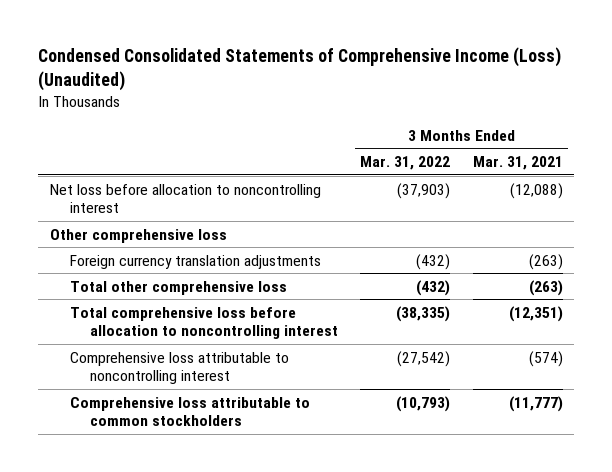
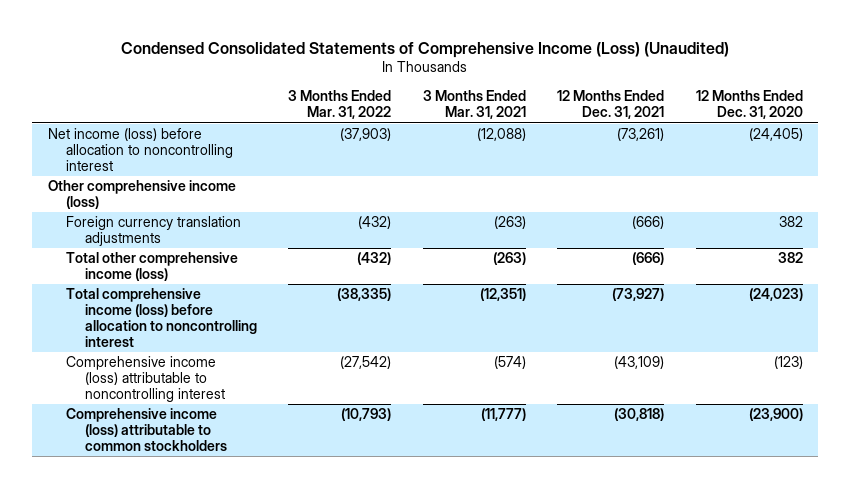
none -> [557,90,665,120] 12 Months Ended Dec. 31, 2021
none -> [695,90,803,120] 12 Months Ended Dec. 31, 2020
[49,183,321,214] Net loss before allocation to noncontrolling interest -> [47,128,234,172] Net income (loss) before allocation to noncontrolling interest
[49,228,227,243] Other comprehensive loss -> [47,180,236,210] Other comprehensive income (loss)
[69,280,287,295] Total other comprehensive loss -> [66,252,239,282] Total other comprehensive income (loss)
[69,306,339,340] Total comprehensive loss before allocation to noncontrolling interest -> [66,288,257,348] Total comprehensive income (loss) before allocation to noncontrolling interest
[69,351,289,385] Comprehensive loss attributable to noncontrolling interest -> [66,356,225,403] Comprehensive income (loss) attributable to noncontrolling interest
[69,396,310,427] Comprehensive loss attributable to common stockholders -> [66,408,227,452] Comprehensive income (loss) attributable to common stockholders

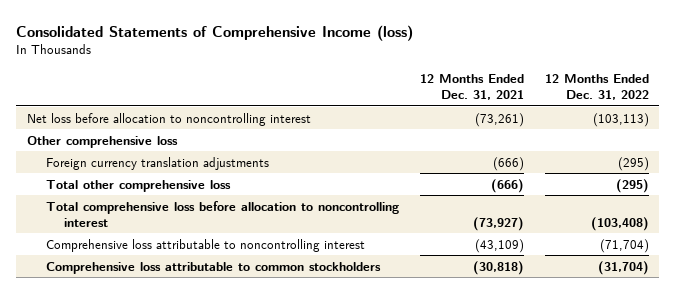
[121,41,730,58] Condensed Consolidated Statements of Comprehensive Income (Loss) (Unaudited) -> [16,24,414,41] Consolidated Statements of Comprehensive Income (loss)
[288,90,392,120] 3 Months Ended Mar. 31, 2022 -> none
[422,90,526,120] 3 Months Ended Mar. 31, 2021 -> none
[695,90,803,120] 12 Months Ended Dec. 31, 2020 -> none
none -> [544,74,649,101] 12 Months Ended Dec. 31, 2022
[47,128,234,172] Net income (loss) before allocation to noncontrolling interest -> [26,112,311,126] Net loss before allocation to noncontrolling interest
[47,180,236,210] Other comprehensive income (loss) -> [26,135,178,148] Other comprehensive loss
[66,252,239,282] Total other comprehensive income (loss) -> [45,179,231,192] Total other comprehensive loss
[66,288,257,348] Total comprehensive income (loss) before allocation to noncontrolling interest -> [45,200,399,227] Total comprehensive loss before allocation to noncontrolling interest
[66,356,225,403] Comprehensive income (loss) attributable to noncontrolling interest -> [45,238,365,252] Comprehensive loss attributable to noncontrolling interest
[66,408,227,452] Comprehensive income (loss) attributable to common stockholders -> [45,261,381,274] Comprehensive loss attributable to common stockholders

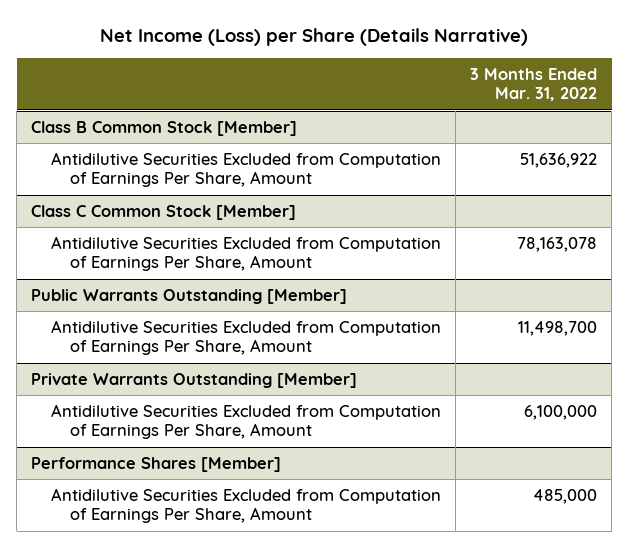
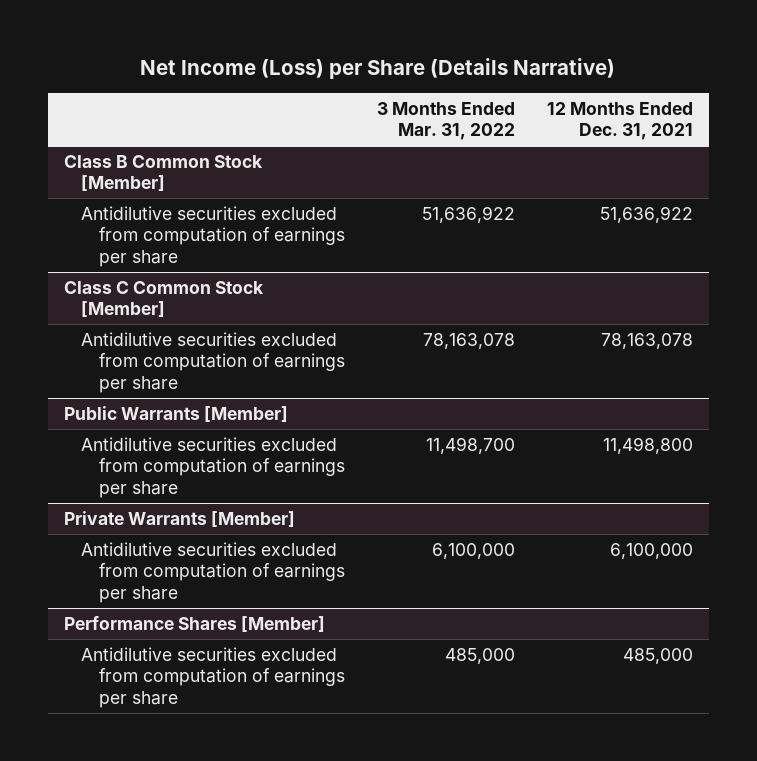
none -> [546,101,693,141] 12 Months Ended Dec. 31, 2021
[50,151,441,188] Antidilutive Securities Excluded from Computation of Earnings Per Share, Amount -> [81,205,346,267] Antidilutive securities excluded from computation of earnings per share
[50,235,441,272] Antidilutive Securities Excluded from Computation of Earnings Per Share, Amount -> [81,331,346,393] Antidilutive securities excluded from computation of earnings per share
[31,288,348,304] Public Warrants Outstanding [Member] -> [63,405,288,422] Public Warrants [Member]
[50,319,441,356] Antidilutive Securities Excluded from Computation of Earnings Per Share, Amount -> [81,436,346,498] Antidilutive securities excluded from computation of earnings per share
[31,372,358,388] Private Warrants Outstanding [Member] -> [63,510,295,527] Private Warrants [Member]
[50,403,441,440] Antidilutive Securities Excluded from Computation of Earnings Per Share, Amount -> [81,541,346,603] Antidilutive securities excluded from computation of earnings per share
[50,487,441,524] Antidilutive Securities Excluded from Computation of Earnings Per Share, Amount -> [81,646,346,708] Antidilutive securities excluded from computation of earnings per share

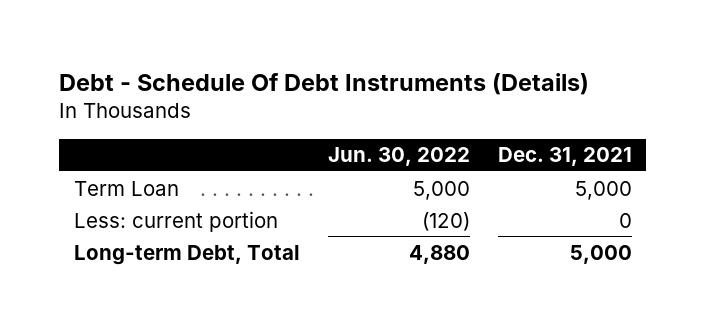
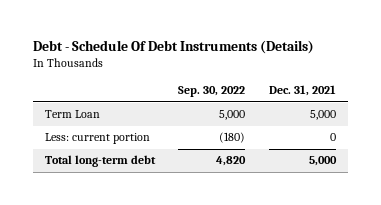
[327,147,470,167] Jun. 30, 2022 -> none
none -> [178,86,246,98] Sep. 30, 2022
[73,244,300,265] Long-term Debt, Total -> [44,155,156,168] Total long-term debt

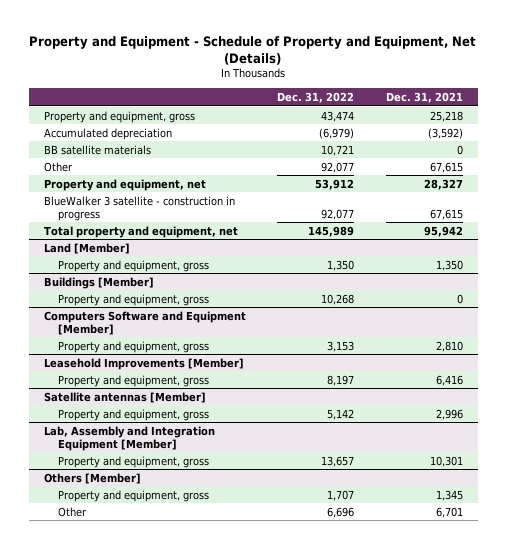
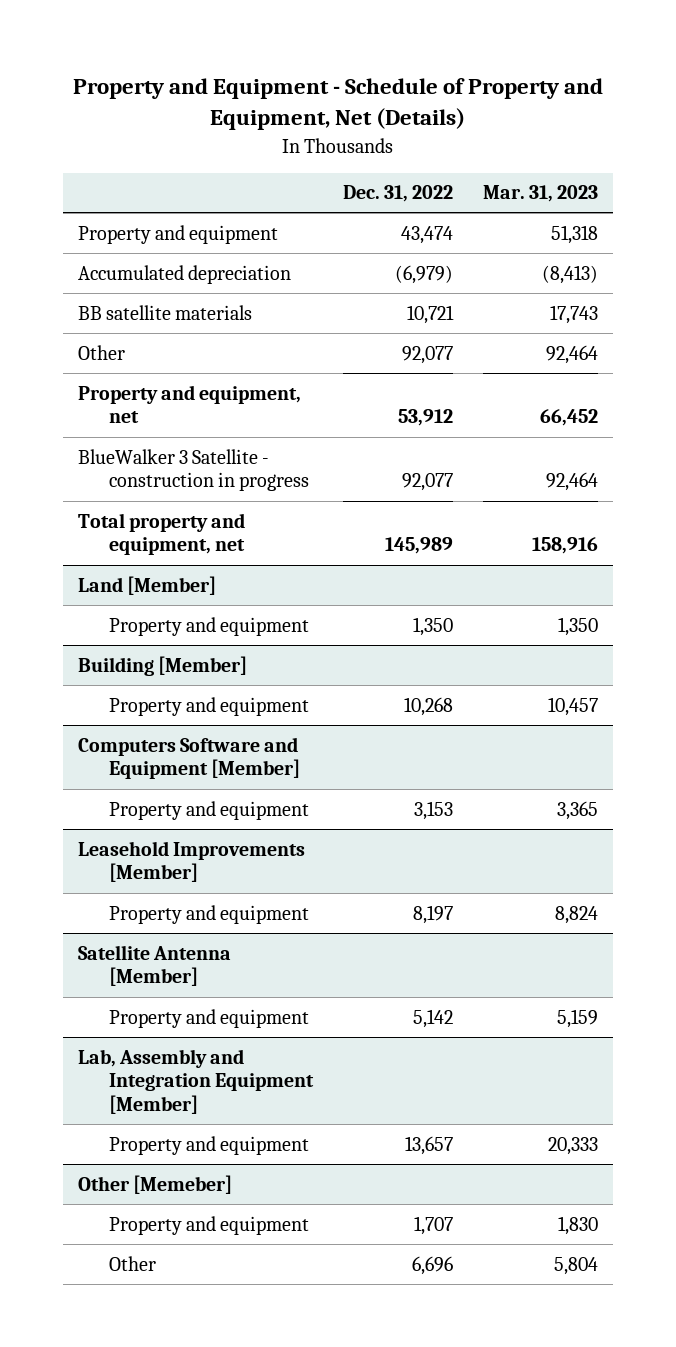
[385,92,463,104] Dec. 31, 2021 -> none
none -> [482,185,598,203] Mar. 31, 2023
[44,110,196,123] Property and equipment, gross -> [78,224,279,244] Property and equipment
[44,195,236,221] BlueWalker 3 satellite - construction in progress -> [78,448,309,492] BlueWalker 3 Satellite - construction in progress
[57,259,209,272] Property and equipment, gross -> [108,616,309,636] Property and equipment
[44,276,155,289] Buildings [Member] -> [78,655,248,676] Building [Member]
[57,293,209,306] Property and equipment, gross -> [108,696,309,716] Property and equipment
[57,340,209,353] Property and equipment, gross -> [108,800,309,820] Property and equipment
[57,374,209,387] Property and equipment, gross -> [108,904,309,924] Property and equipment
[44,391,207,403] Satellite antennas [Member] -> [78,944,232,987] Satellite Antenna [Member]
[57,408,209,421] Property and equipment, gross -> [108,1008,309,1028] Property and equipment
[57,455,209,468] Property and equipment, gross -> [108,1135,309,1155] Property and equipment
[44,472,142,484] Others [Member] -> [78,1174,233,1194] Other [Memeber]
[57,489,209,502] Property and equipment, gross -> [108,1215,309,1235] Property and equipment

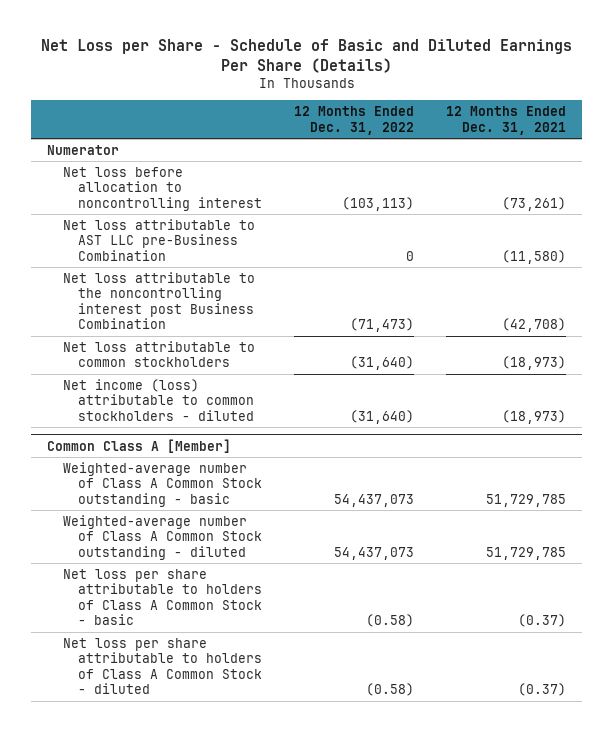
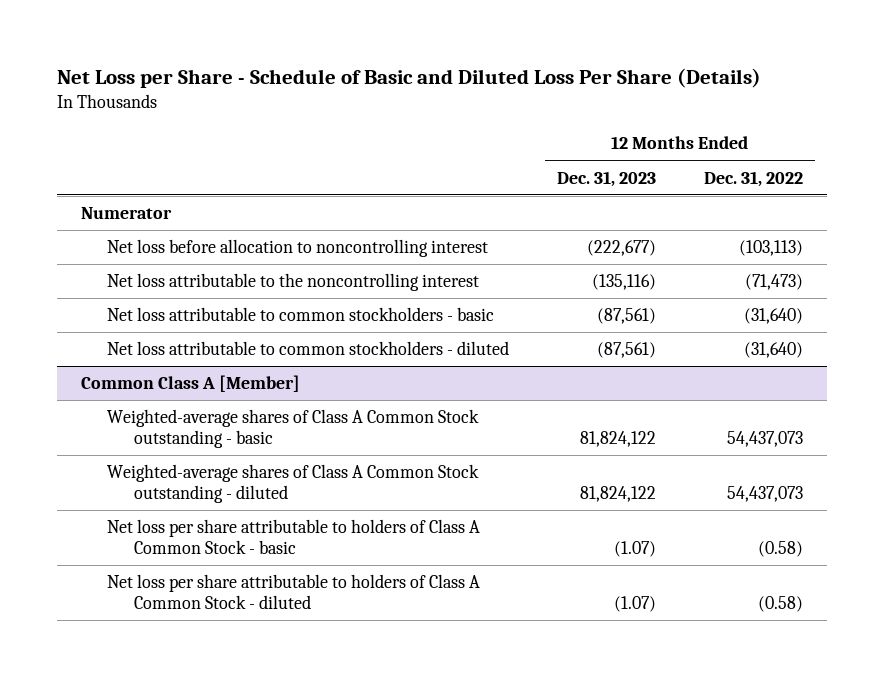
[40,38,572,73] Net Loss per Share - Schedule of Basic and Diluted Earnings Per Share (Details) -> [56,68,761,89] Net Loss per Share - Schedule of Basic and Diluted Loss Per Share (Details)
[446,106,567,135] 12 Months Ended Dec. 31, 2021 -> none
none -> [557,170,657,187] Dec. 31, 2023
[62,218,255,261] Net loss attributable to AST LLC pre-Business Combination -> none
[62,271,255,329] Net loss attributable to the noncontrolling interest post Business Combination -> [107,273,480,292] Net loss attributable to the noncontrolling interest
[62,340,255,368] Net loss attributable to common stockholders -> [107,307,495,322] Net loss attributable to common stockholders - basic
[62,378,255,421] Net income (loss) attributable to common stockholders - diluted -> [107,341,510,356] Net loss attributable to common stockholders - diluted
[62,461,263,507] Weighted-average number of Class A Common Stock outstanding - basic -> [107,409,480,449] Weighted-average shares of Class A Common Stock outstanding - basic
[62,514,263,560] Weighted-average number of Class A Common Stock outstanding - diluted -> [107,464,480,504] Weighted-average shares of Class A Common Stock outstanding - diluted

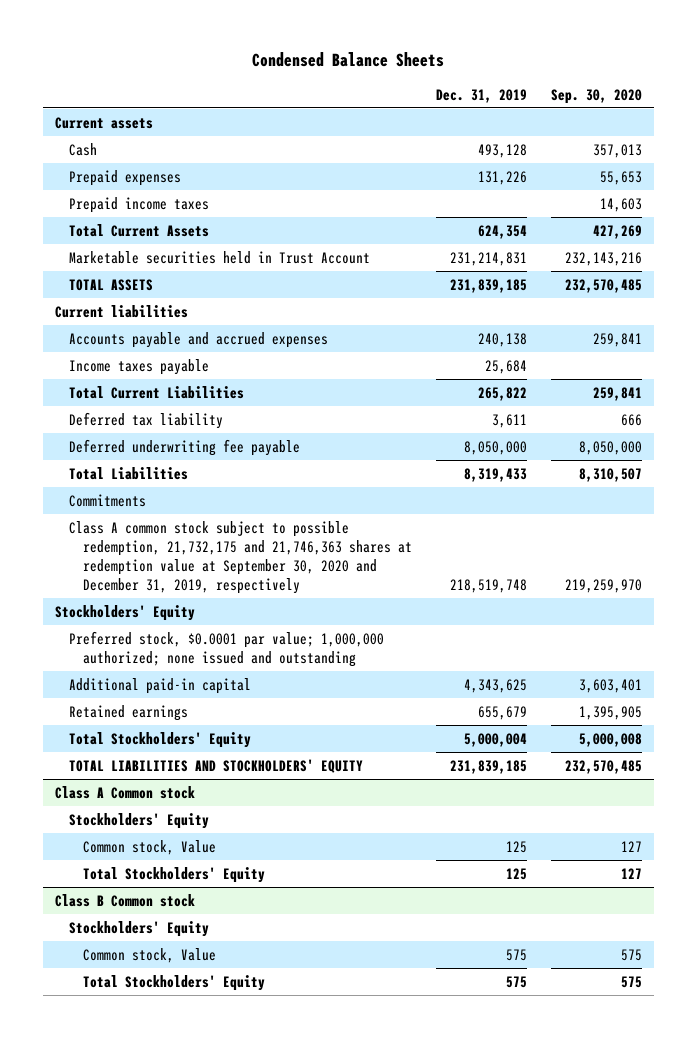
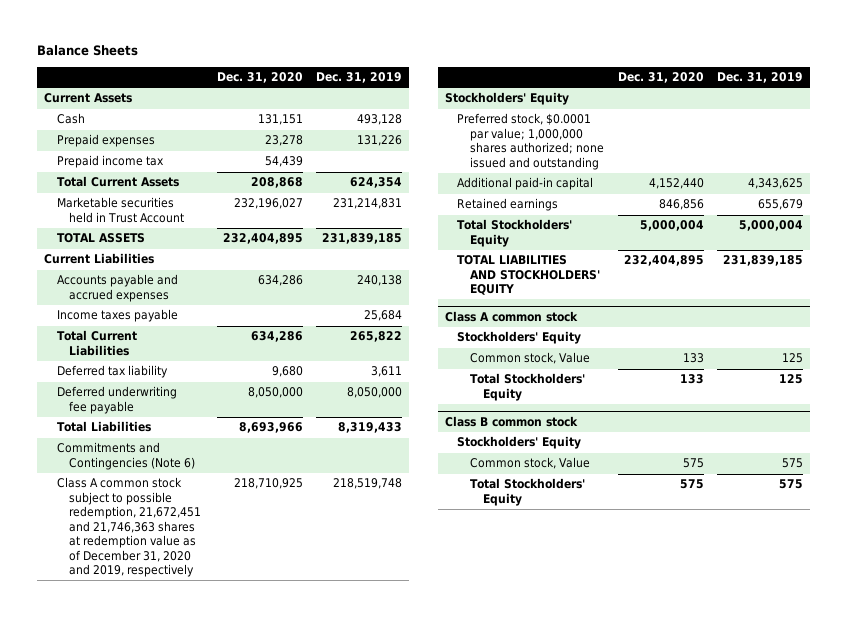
[252,52,445,68] Condensed Balance Sheets -> [37,45,139,57] Balance Sheets
[551,88,643,104] Sep. 30, 2020 -> none
none -> [216,72,303,84] Dec. 31, 2020
[54,116,153,129] Current assets -> [44,93,133,104] Current Assets
[68,196,209,213] Prepaid income taxes -> [56,155,164,169] Prepaid income tax
[54,304,188,318] Current liabilities -> [44,253,155,265] Current Liabilities
[68,493,146,507] Commitments -> [56,442,196,470] Commitments and Contingencies (Note 6)
[68,520,413,594] Class A common stock subject to possible redemption, 21,732,175 and 21,746,363 shares at redemption value at September 30, 2020 and December 31, 2019, respectively -> [56,477,202,578] Class A common stock subject to possible redemption, 21,672,451 and 21,746,363 shares at redemption value as of December 31, 2020 and 2019, respectively
[68,630,384,667] Preferred stock, $0.0001 par value; 1,000,000 authorized; none issued and outstanding -> [457,113,605,170] Preferred stock, $0.0001 par value; 1,000,000 shares authorized; none issued and outstanding
[54,785,195,799] Class A Common stock -> [444,310,578,322] Class A common stock
[54,893,195,907] Class B Common stock -> [444,415,578,427] Class B common stock

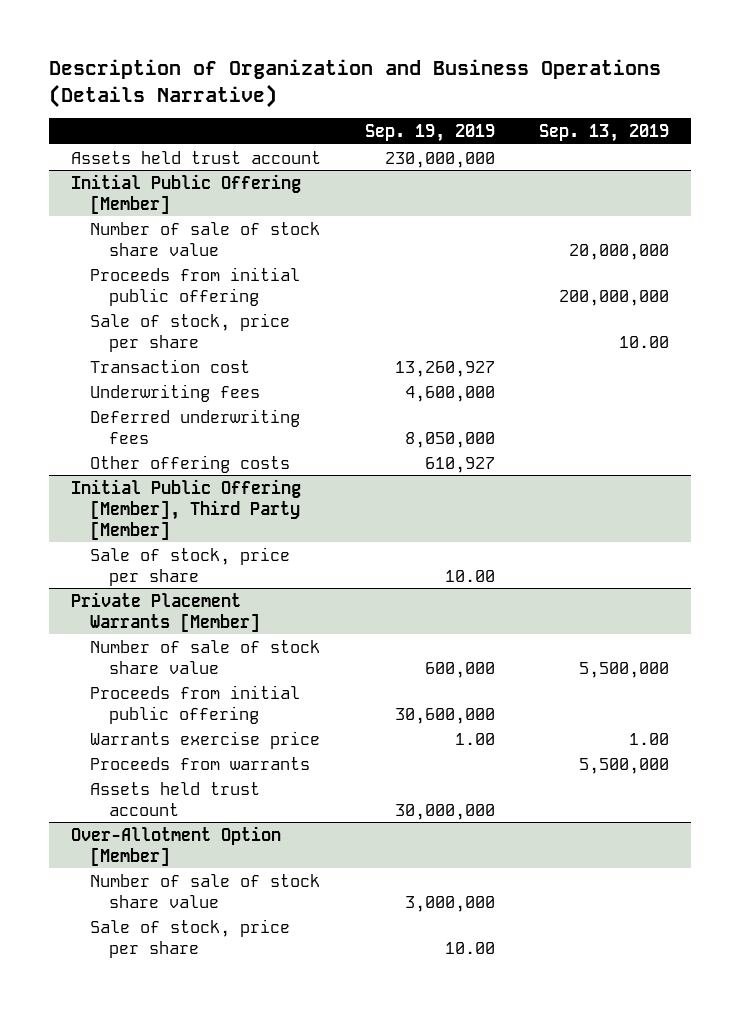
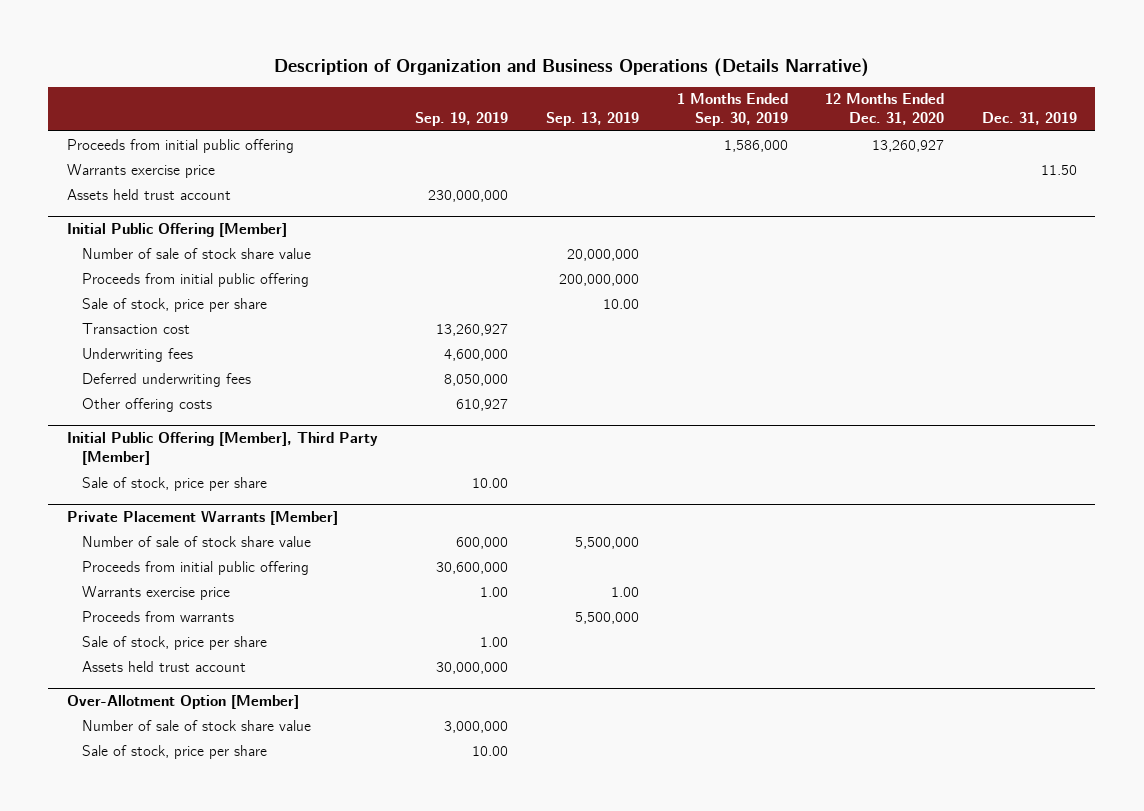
none -> [676,93,788,127] 1 Months Ended Sep. 30, 2019
none -> [825,93,945,126] 12 Months Ended Dec. 31, 2020
none -> [981,112,1077,126] Dec. 31, 2019
none -> [66,138,294,153] Proceeds from initial public offering
none -> [66,163,215,178] Warrants exercise price
none -> [82,635,268,650] Sale of stock, price per share

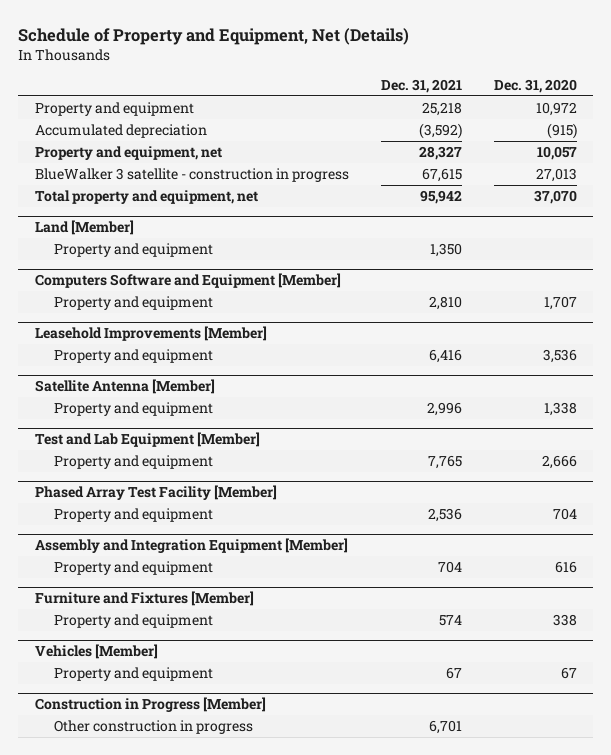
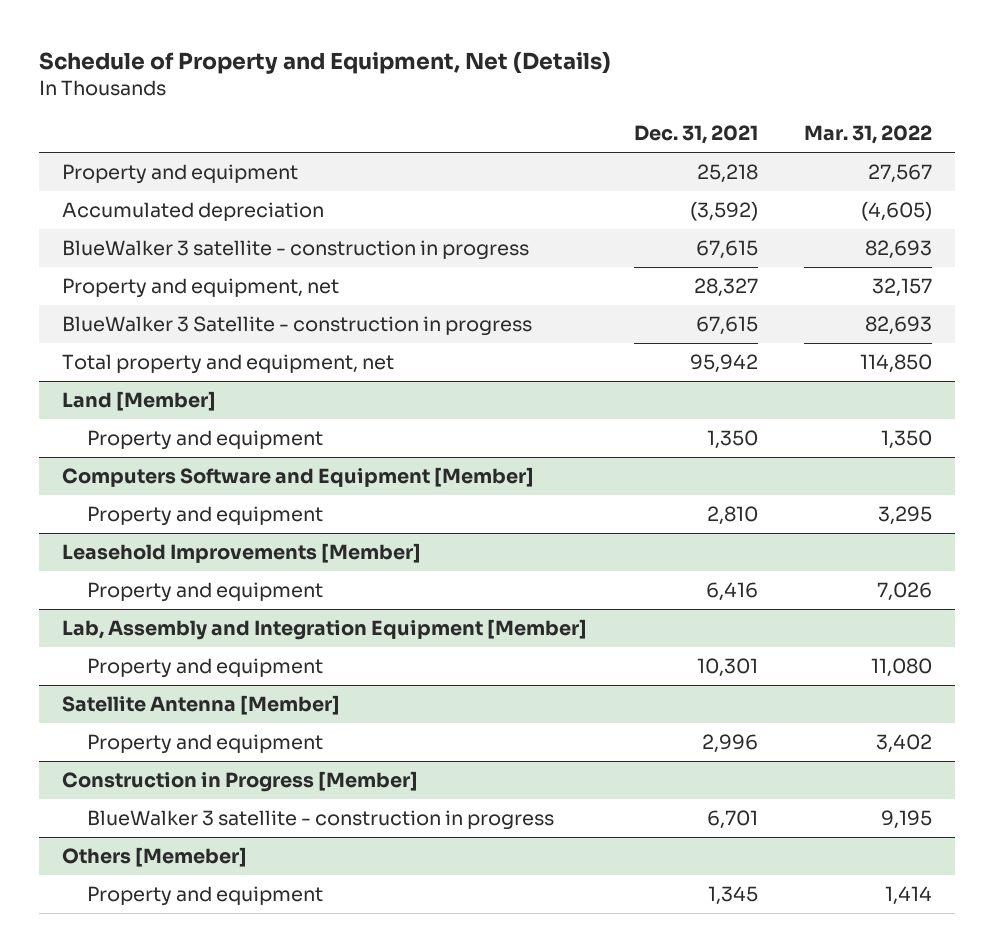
[493,78,577,93] Dec. 31, 2020 -> none
none -> [804,125,933,145] Mar. 31, 2022
[34,145,222,160] Property and equipment, net -> [62,277,340,298] Property and equipment, net
none -> [62,315,533,336] BlueWalker 3 Satellite - construction in progress
none -> [62,618,588,640] Lab, Assembly and Integration Equipment [Member]
none -> [86,657,323,678] Property and equipment
[34,431,260,447] Test and Lab Equipment [Member] -> none
[53,454,213,469] Property and equipment -> none
[34,484,277,500] Phased Array Test Facility [Member] -> none
[53,507,213,522] Property and equipment -> none
[34,537,348,553] Assembly and Integration Equipment [Member] -> none
[53,560,213,575] Property and equipment -> none
[34,590,254,606] Furniture and Fixtures [Member] -> none
[53,613,213,628] Property and equipment -> none
[34,643,158,659] Vehicles [Member] -> none
[53,666,213,681] Property and equipment -> none
[53,719,253,734] Other construction in progress -> [86,809,554,830] BlueWalker 3 satellite - construction in progress
none -> [62,846,248,867] Others [Memeber]
none -> [86,885,323,906] Property and equipment

